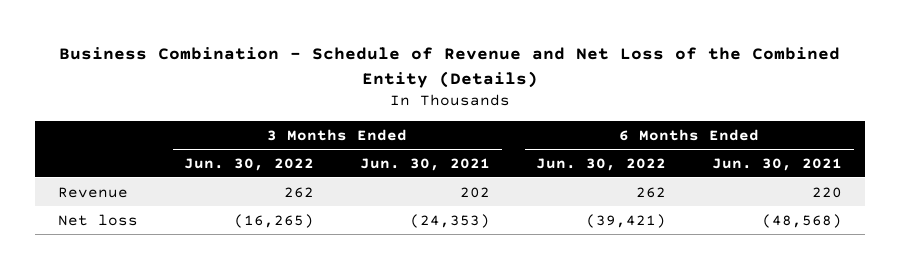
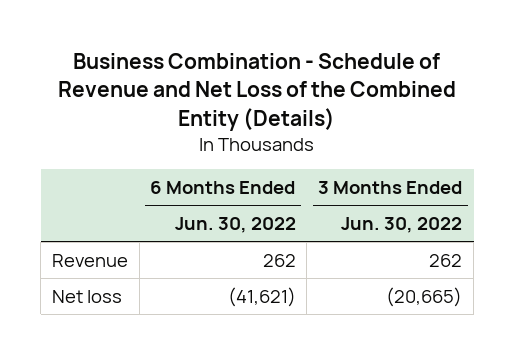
[360,157,491,171] Jun. 30, 2021 -> none
[712,157,843,171] Jun. 30, 2021 -> none
[234,213,315,228] (16,265) -> [386,286,463,307] (20,665)
[586,213,667,228] (39,421) -> [227,286,296,307] (41,621)

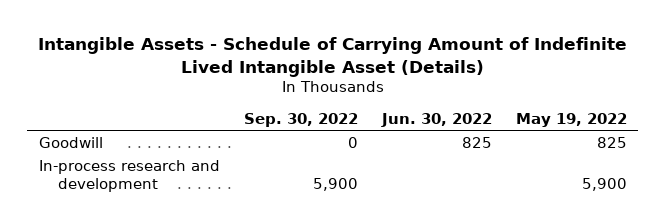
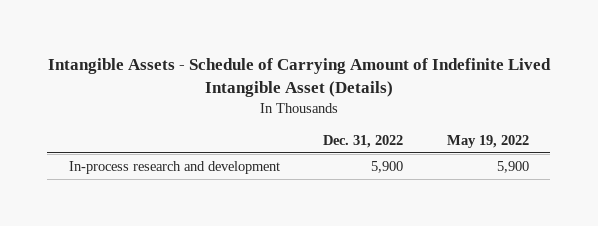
[243,113,358,128] Sep. 30, 2022 -> none
[380,113,492,128] Jun. 30, 2022 -> none
none -> [323,134,404,148] Dec. 31, 2022
[38,137,103,149] Goodwill -> none

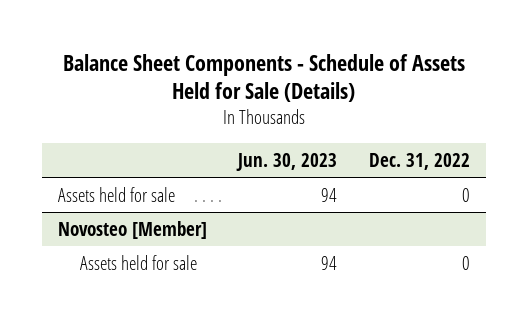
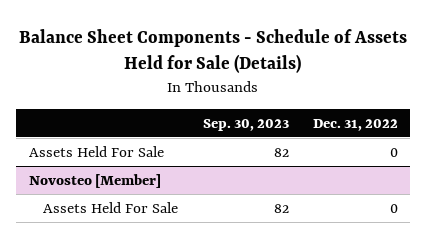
[236,152,338,171] Jun. 30, 2023 -> none
none -> [202,118,289,131] Sep. 30, 2023
[57,186,175,202] Assets held for sale -> [28,145,164,157] Assets Held For Sale
[79,254,197,270] Assets held for sale -> [43,201,179,213] Assets Held For Sale

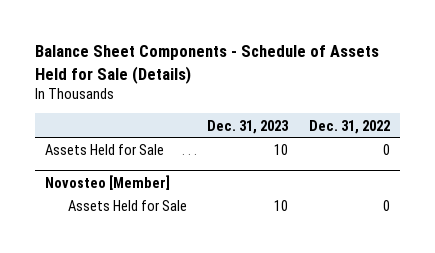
[202,118,289,131] Sep. 30, 2023 -> none
none -> [207,119,290,134] Dec. 31, 2023
[28,145,164,157] Assets Held For Sale -> [45,144,165,156] Assets Held for Sale
[43,201,179,213] Assets Held For Sale -> [67,200,187,212] Assets Held for Sale

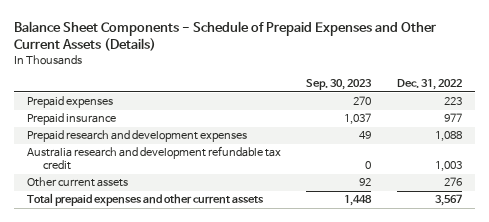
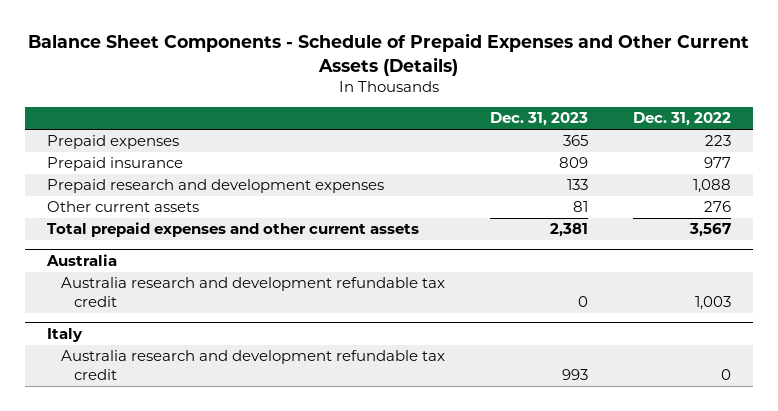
[306,79,373,91] Sep. 30, 2023 -> none
none -> [489,112,588,127] Dec. 31, 2023
[26,146,281,171] Australia research and development refundable tax credit -> none
none -> [46,253,118,266] Australia
none -> [60,277,445,308] Australia research and development refundable tax credit
none -> [47,327,84,342] Italy
none -> [60,350,445,381] Australia research and development refundable tax credit

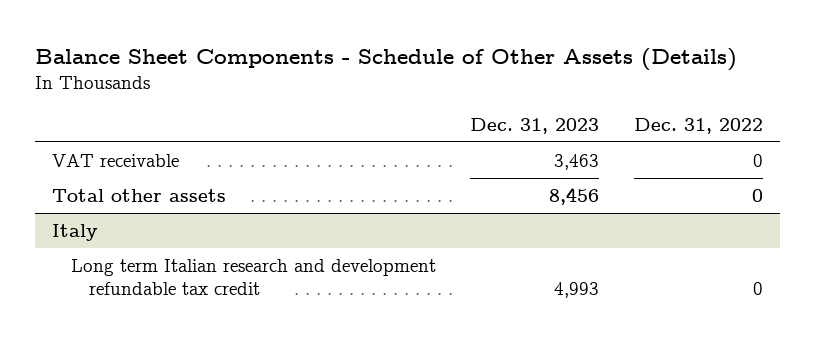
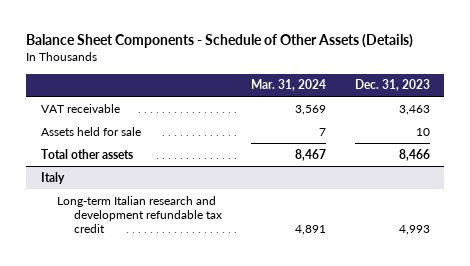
[633,118,763,135] Dec. 31, 2022 -> none
none -> [251,79,327,92] Mar. 31, 2024
none -> [40,126,141,136] Assets held for sale
[549,186,600,205] 8,456 -> [398,148,430,161] 8,466
[70,258,436,295] Long term Italian research and development refundable tax credit -> [57,195,223,233] Long-term Italian research and development refundable tax credit

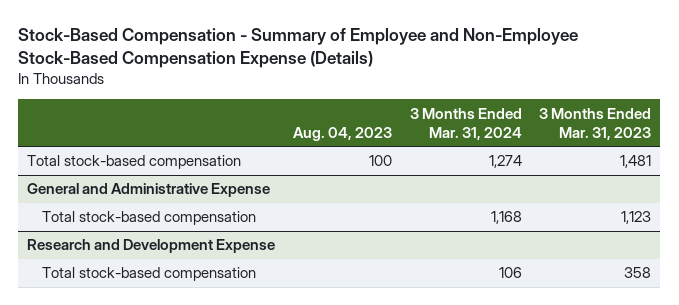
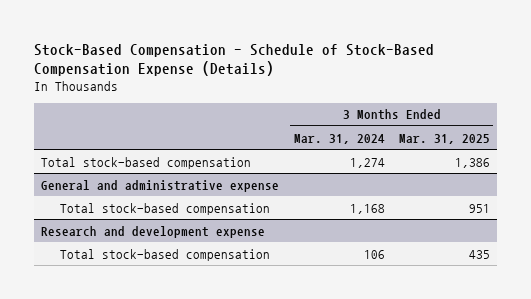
[18,28,579,69] Stock-Based Compensation - Summary of Employee and Non-Employee Stock-Based Compensation Expense (Details) -> [34,43,435,77] Stock-Based Compensation - Schedule of Stock-Based Compensation Expense (Details)
[292,126,392,141] Aug. 04, 2023 -> none
[539,107,652,140] 3 Months Ended Mar. 31, 2023 -> none
none -> [398,133,490,144] Mar. 31, 2025
[27,183,271,198] General and Administrative Expense -> [41,179,280,192] General and administrative expense
[27,239,276,254] Research and Development Expense -> [41,225,266,238] Research and development expense

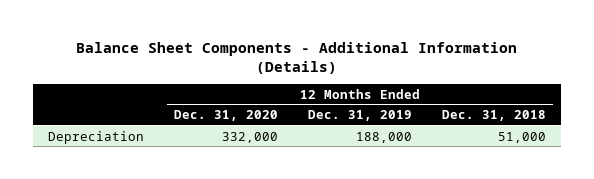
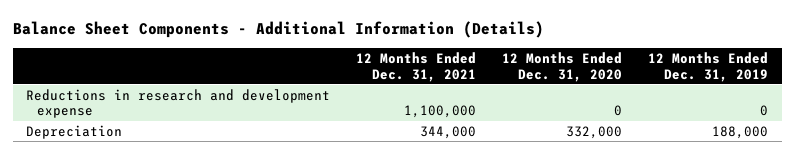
[441,110,546,122] Dec. 31, 2018 -> none
none -> [356,51,477,82] 12 Months Ended Dec. 31, 2021
none -> [26,88,331,119] Reductions in research and development expense

